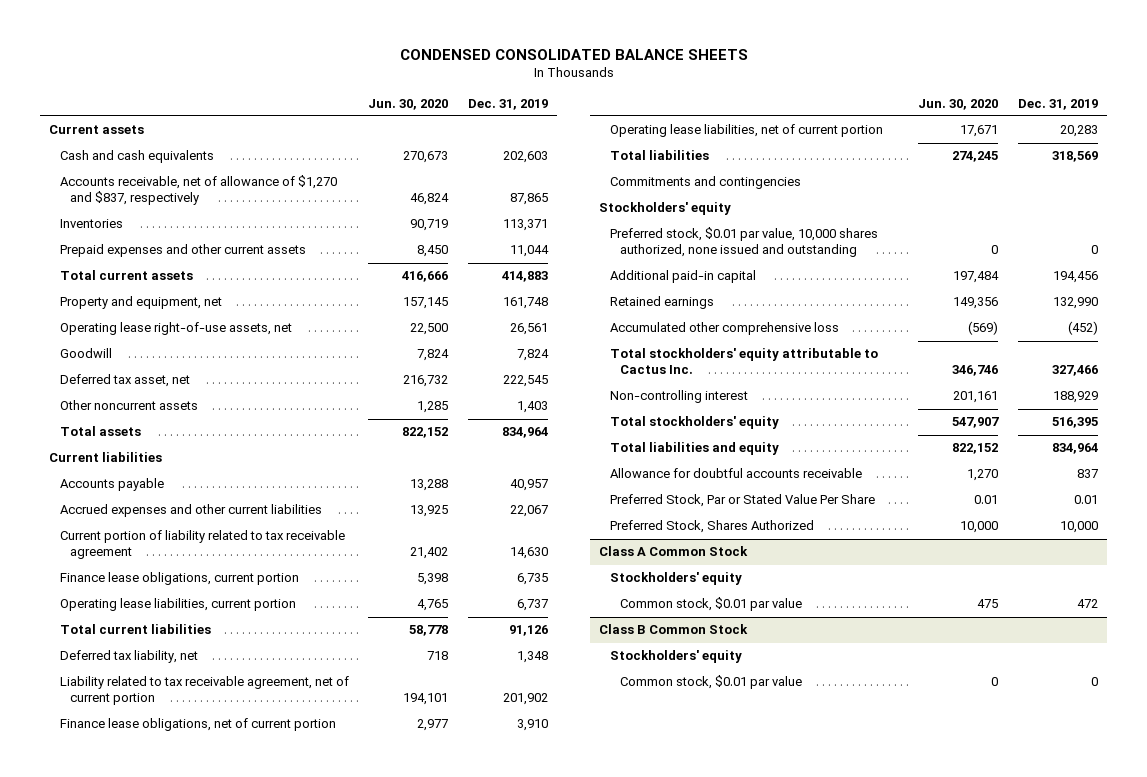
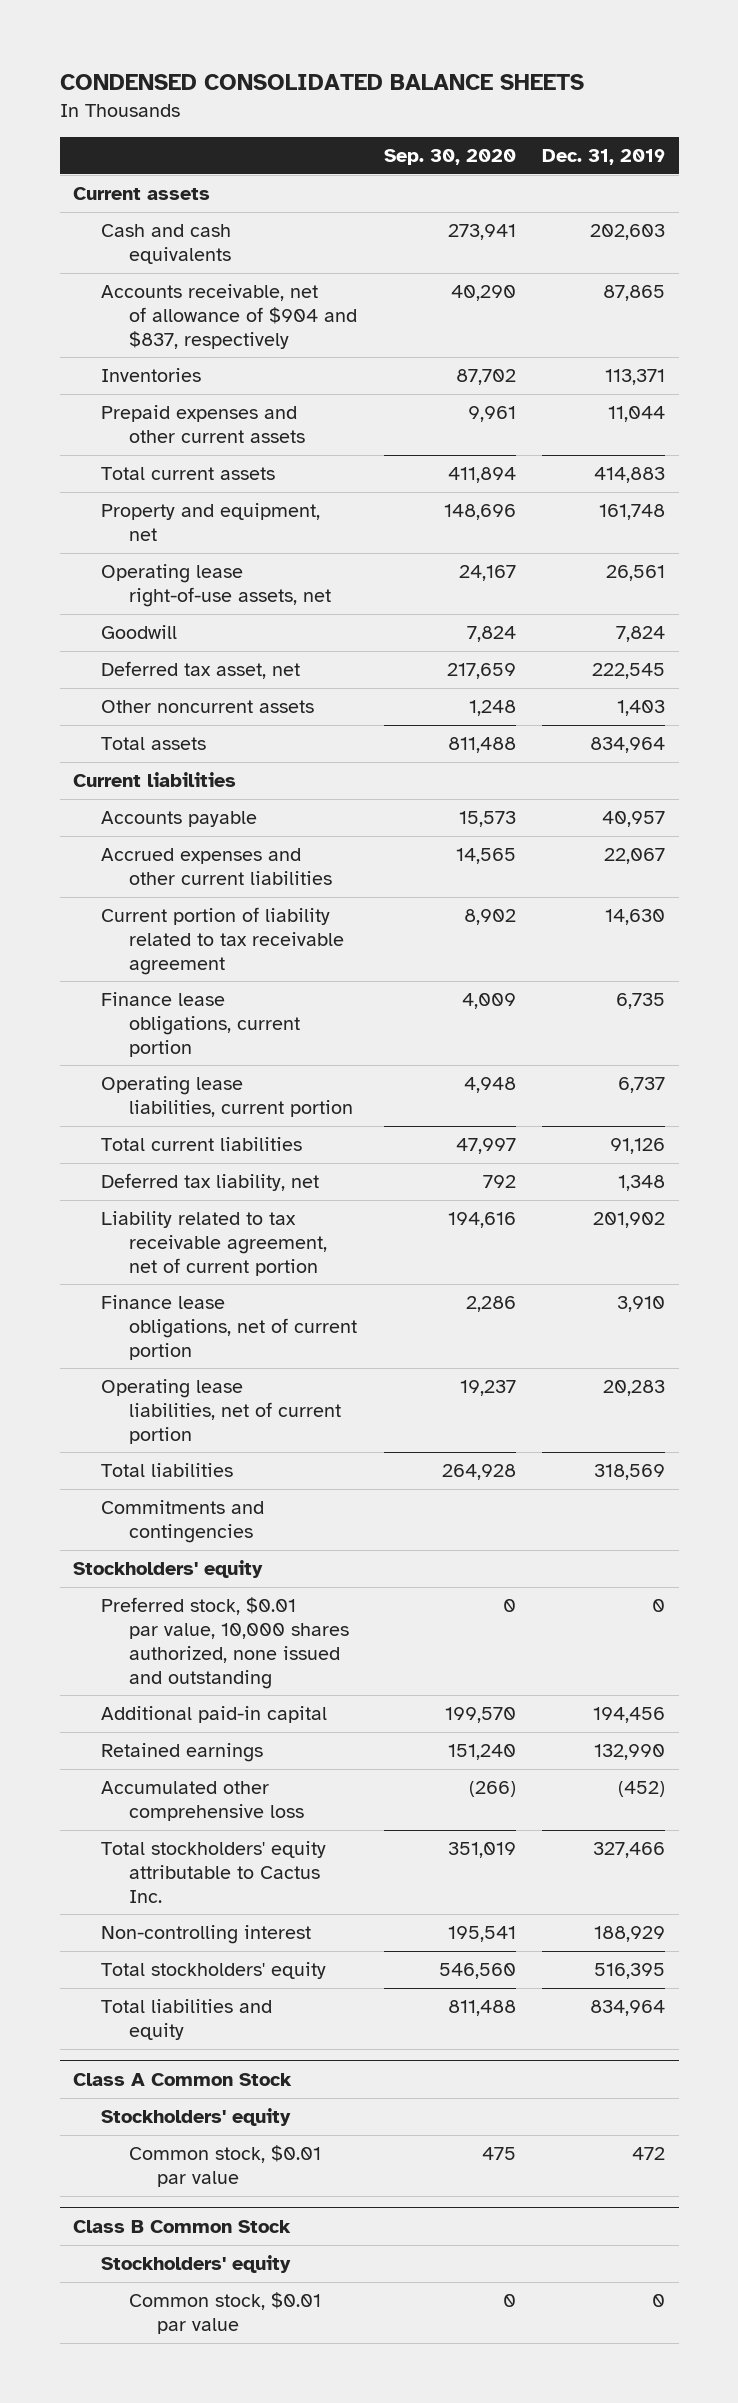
[368,98,449,110] Jun. 30, 2020 -> none
none -> [383,148,516,165] Sep. 30, 2020
[59,175,337,206] Accounts receivable, net of allowance of $1,270 and $837, respectively -> [101,284,358,349] Accounts receivable, net of allowance of $904 and $837, respectively
[609,468,862,479] Allowance for doubtful accounts receivable -> none
[609,494,875,508] Preferred Stock, Par or Stated Value Per Share -> none
[609,520,814,534] Preferred Stock, Shares Authorized -> none

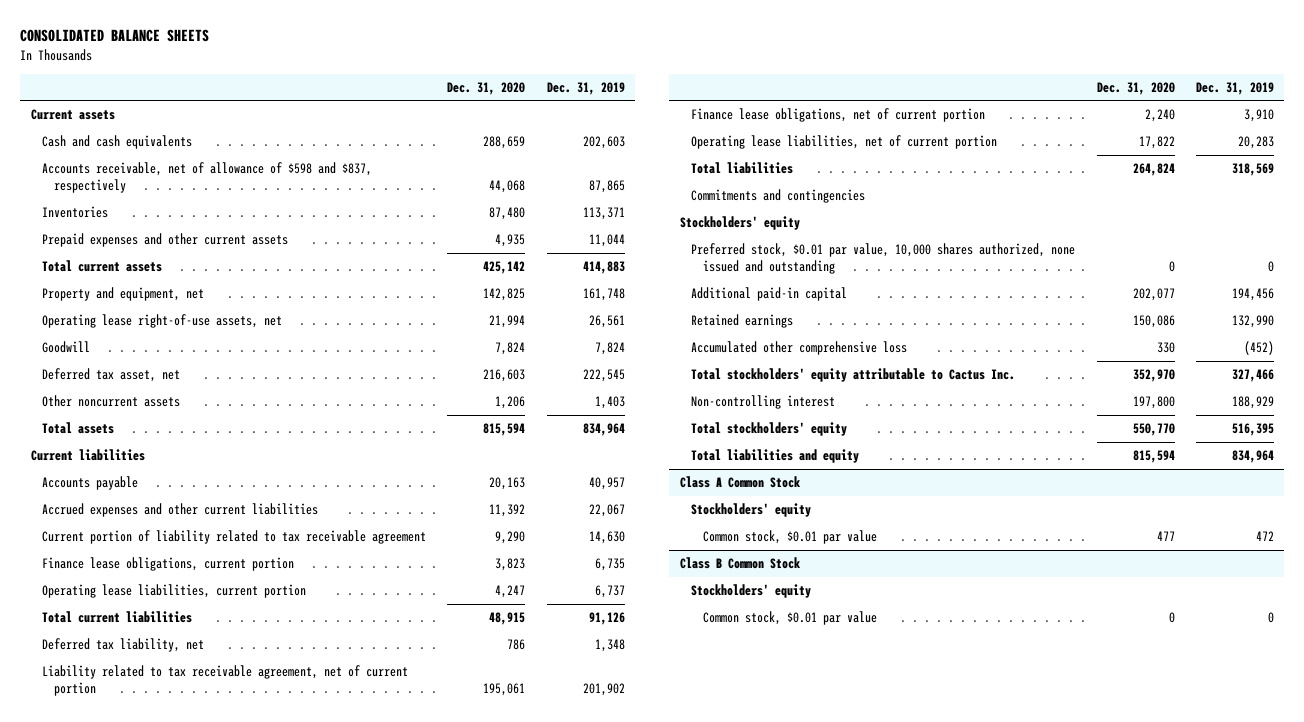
[59,74,584,91] CONDENSED CONSOLIDATED BALANCE SHEETS -> [20,29,210,43] CONSOLIDATED BALANCE SHEETS
[383,148,516,165] Sep. 30, 2020 -> none
none -> [447,81,526,95] Dec. 31, 2020
[101,284,358,349] Accounts receivable, net of allowance of $904 and $837, respectively -> [42,162,373,194] Accounts receivable, net of allowance of $598 and $837, respectively

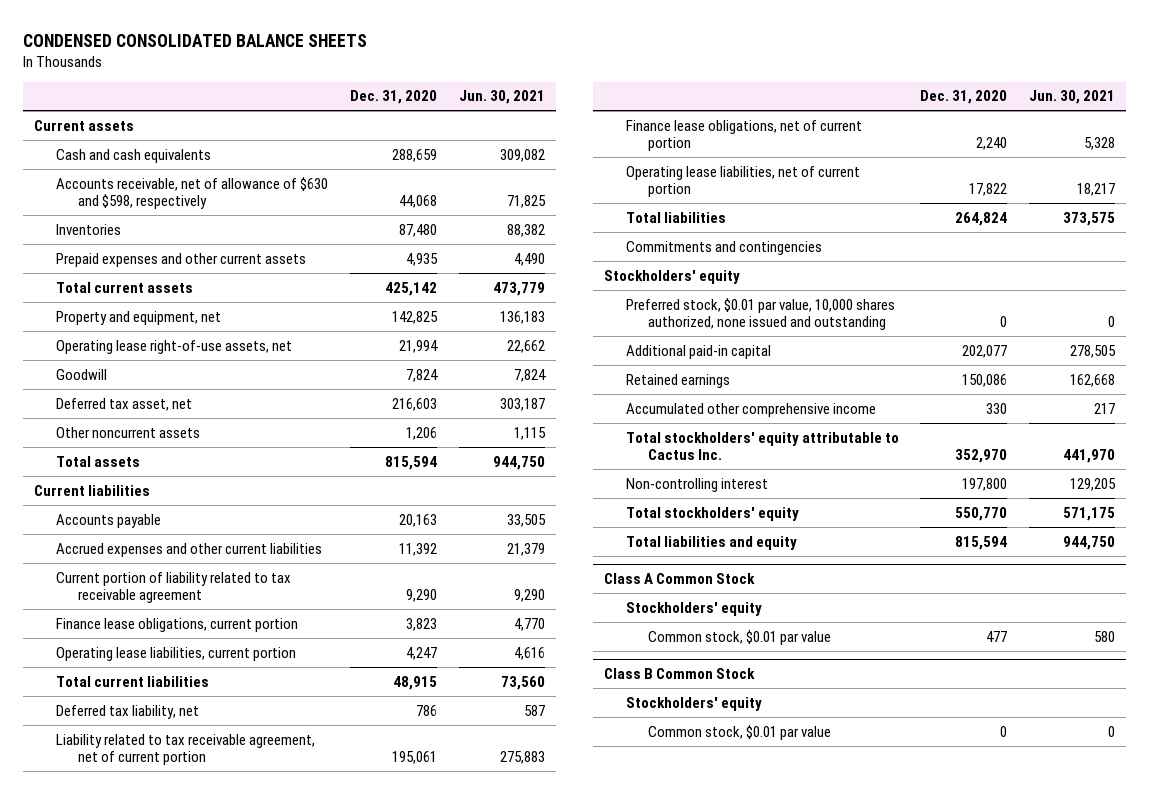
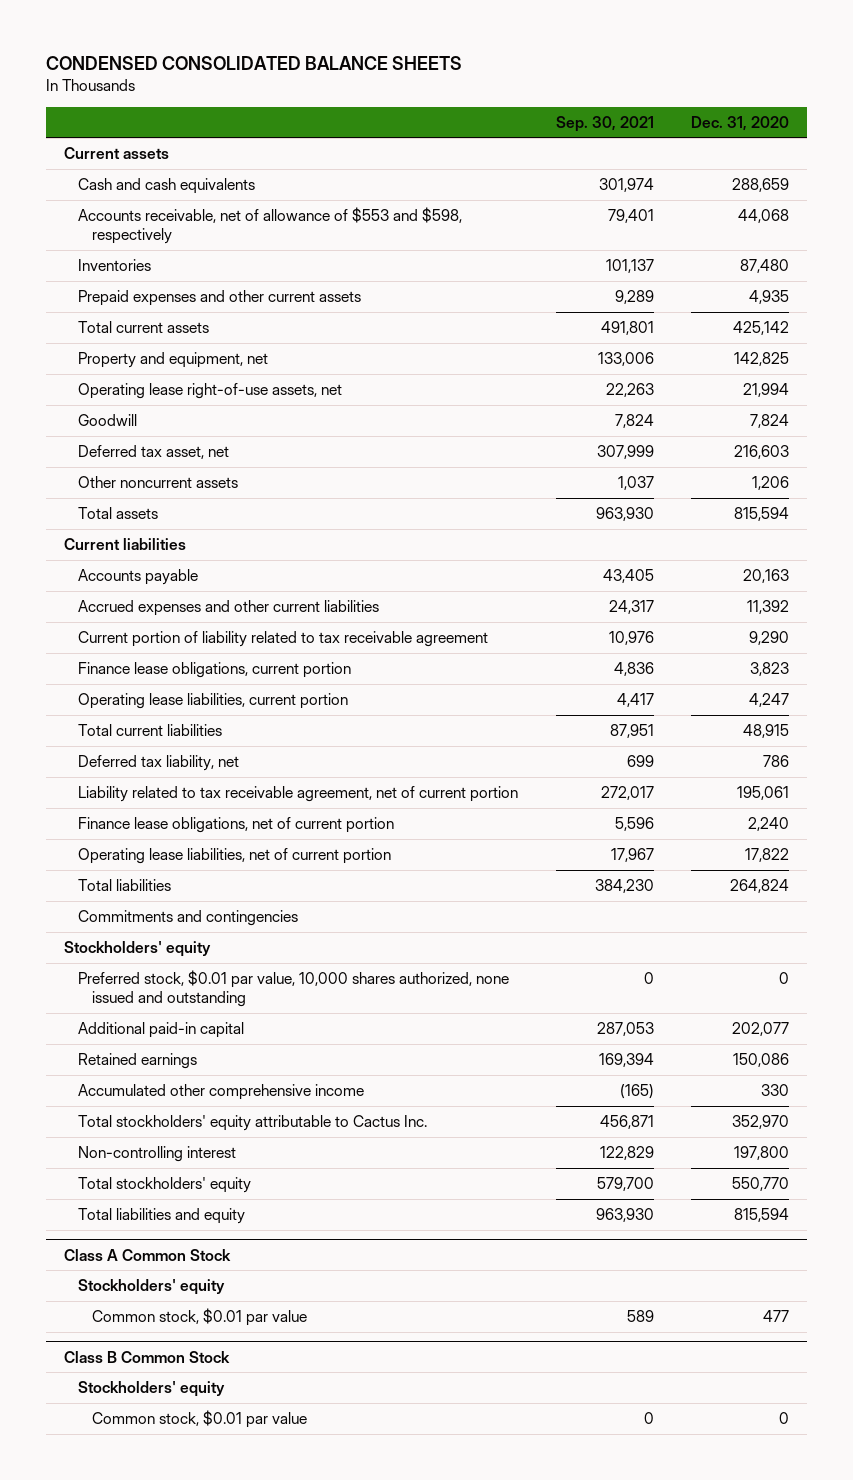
[458,90,545,105] Jun. 30, 2021 -> none
none -> [555,115,654,132] Sep. 30, 2021
[55,176,328,210] Accounts receivable, net of allowance of $630 and $598, respectively -> [78,207,463,245] Accounts receivable, net of allowance of $553 and $598, respectively

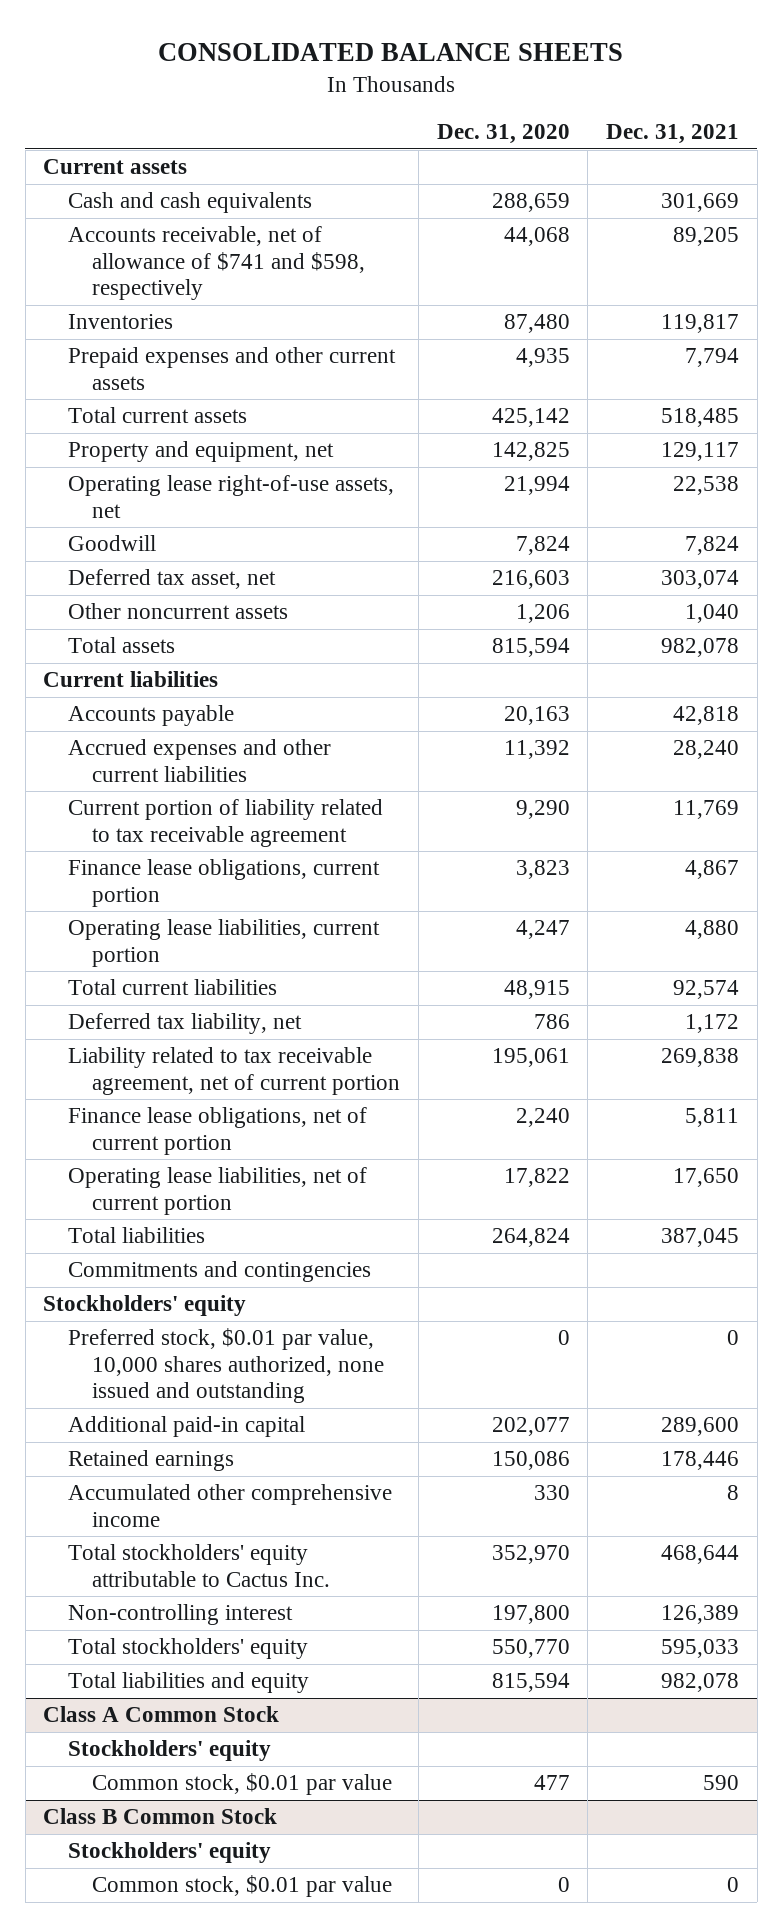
[45,55,462,70] CONDENSED CONSOLIDATED BALANCE SHEETS -> [158,42,624,61] CONSOLIDATED BALANCE SHEETS
[555,115,654,132] Sep. 30, 2021 -> none
none -> [605,124,739,145] Dec. 31, 2021
[78,207,463,245] Accounts receivable, net of allowance of $553 and $598, respectively -> [67,226,366,301] Accounts receivable, net of allowance of $741 and $598, respectively

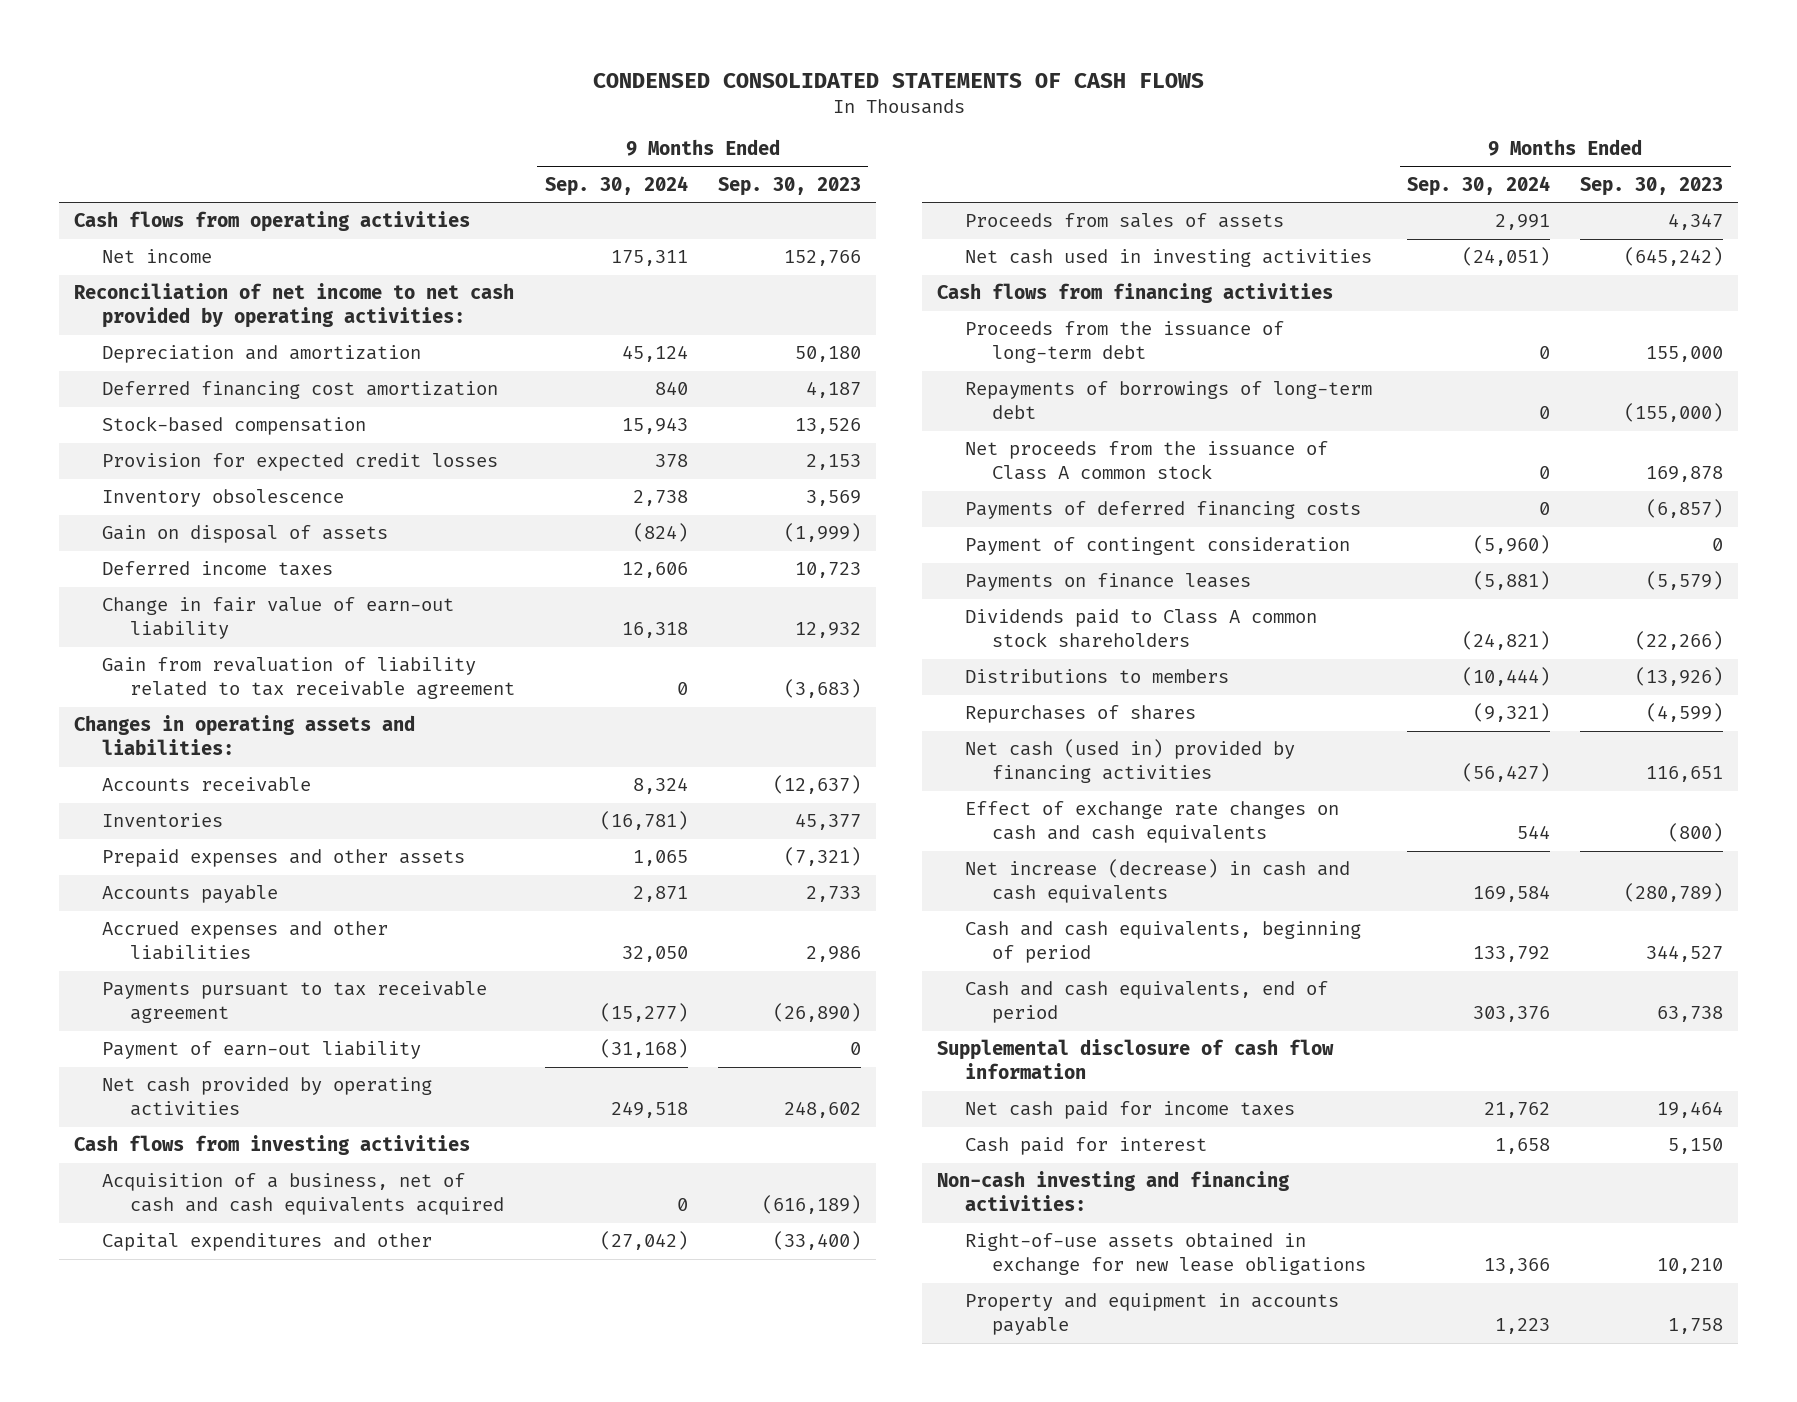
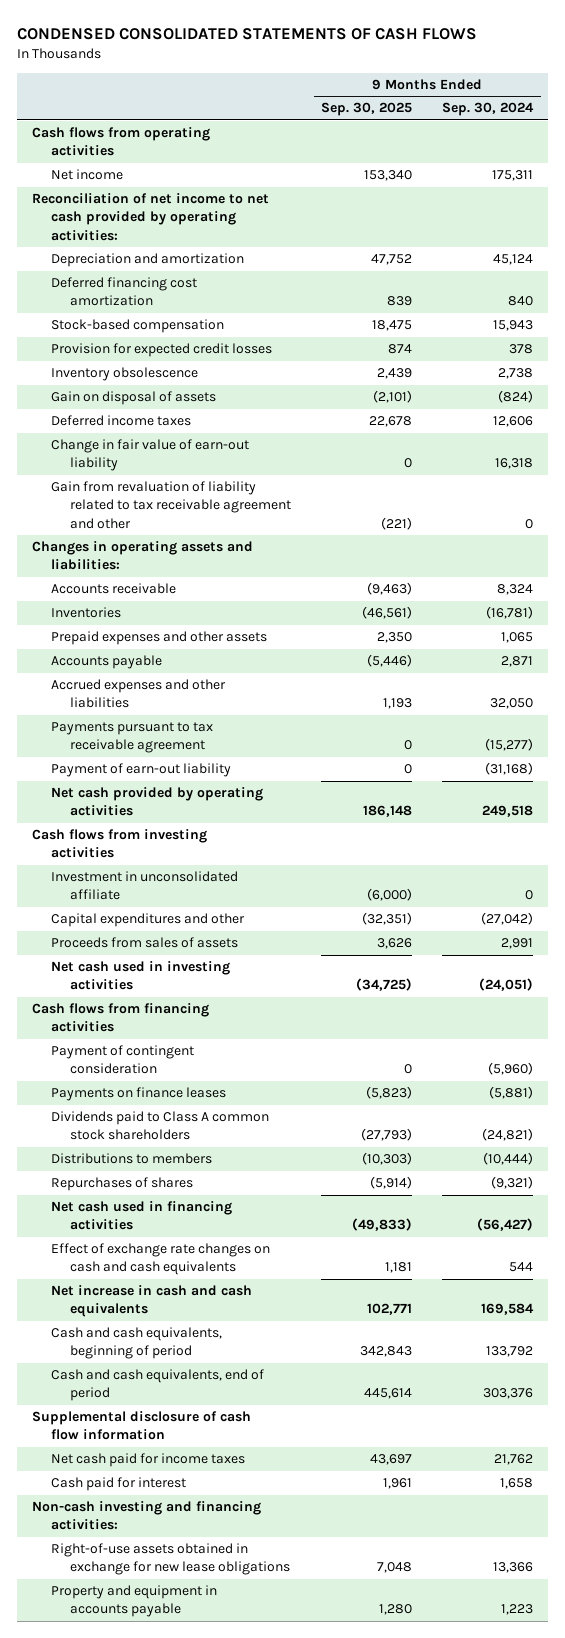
[717,177,861,197] Sep. 30, 2023 -> none
none -> [321,102,413,117] Sep. 30, 2025
[102,657,516,700] Gain from revaluation of liability related to tax receivable agreement -> [51,481,292,529] Gain from revaluation of liability related to tax receivable agreement and other
[102,1173,505,1216] Acquisition of a business, net of cash and cash equivalents acquired -> none
none -> [51,871,239,901] Investment in unconsolidated affiliate
[964,321,1284,364] Proceeds from the issuance of long-term debt -> none
[964,381,1372,420] Repayments of borrowings of long-term debt -> none
[964,441,1328,481] Net proceeds from the issuance of Class A common stock -> none
[964,501,1361,520] Payments of deferred financing costs -> none
[964,739,1295,784] Net cash (used in) provided by financing activities -> [51,1201,233,1231] Net cash used in financing activities
[964,859,1350,904] Net increase (decrease) in cash and cash equivalents -> [51,1285,253,1318] Net increase in cash and cash equivalents

